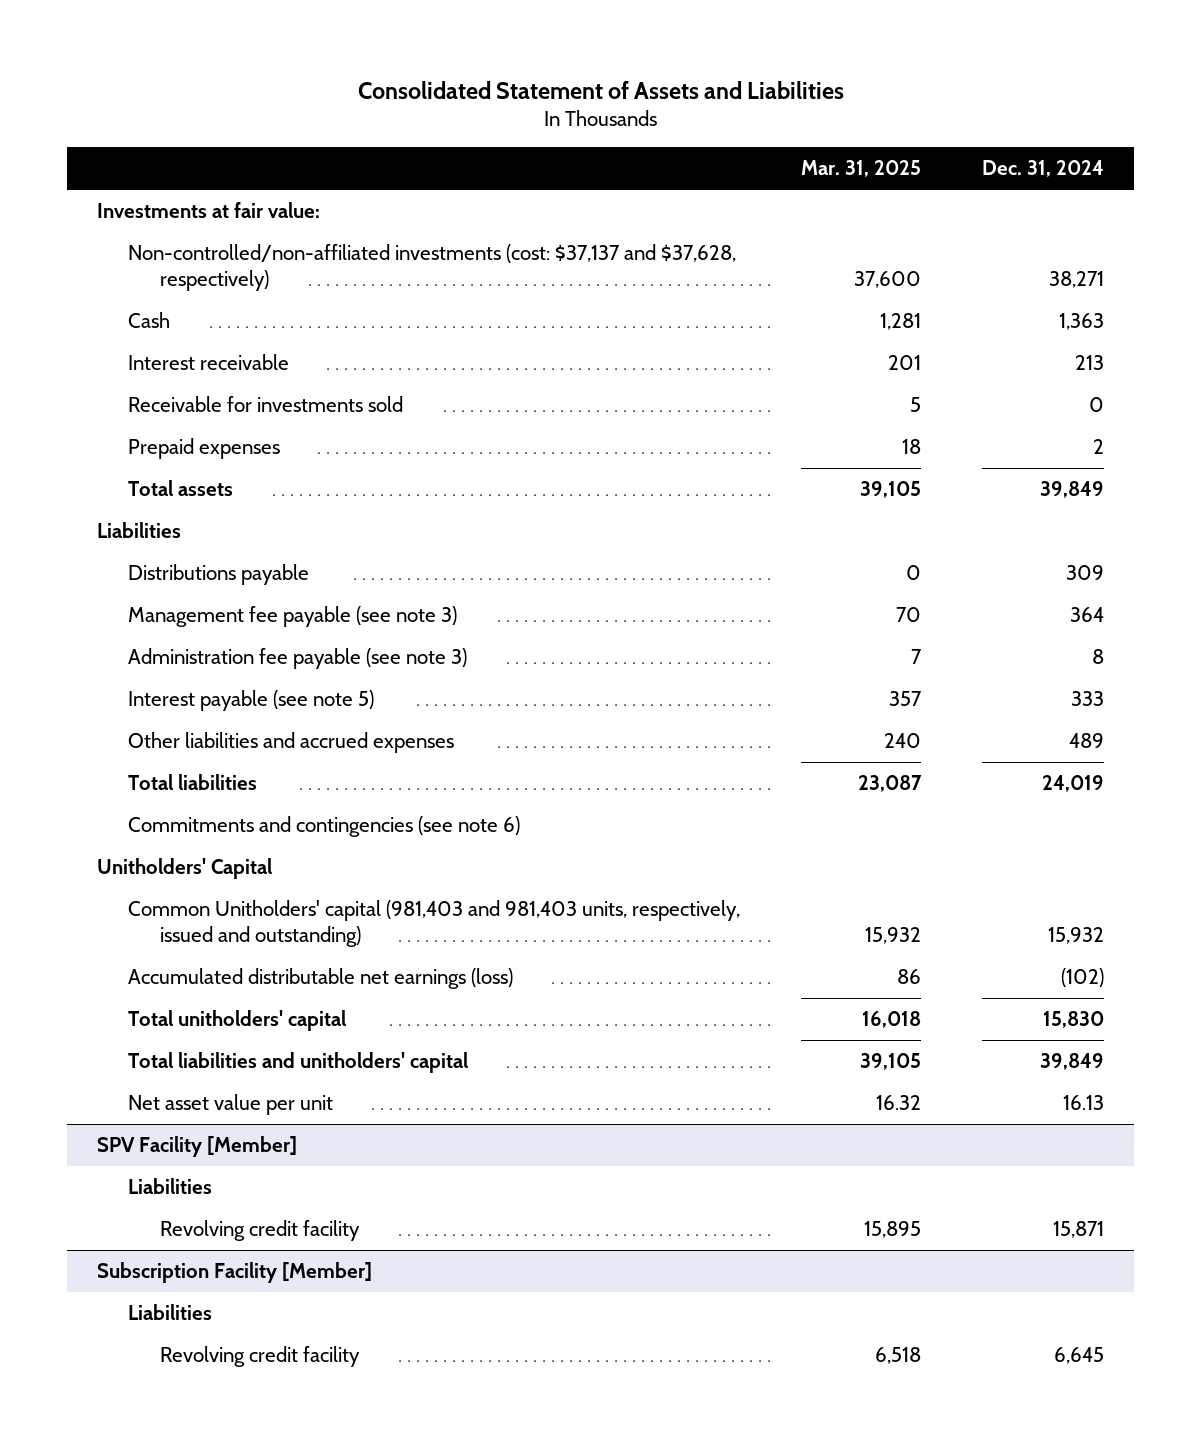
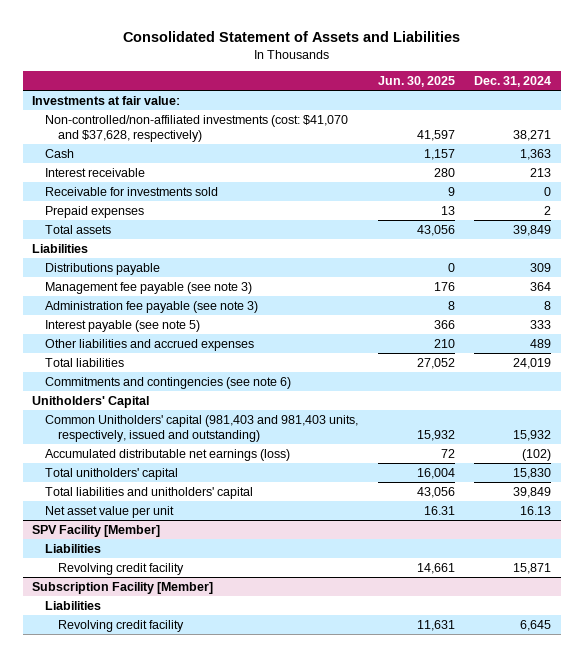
[801,160,922,178] Mar. 31, 2025 -> none
none -> [377,76,455,88] Jun. 30, 2025
[128,244,737,291] Non-controlled/non-affiliated investments (cost: $37,137 and $37,628, respectively) -> [45,114,349,142] Non-controlled/non-affiliated investments (cost: $41,070 and $37,628, respectively)

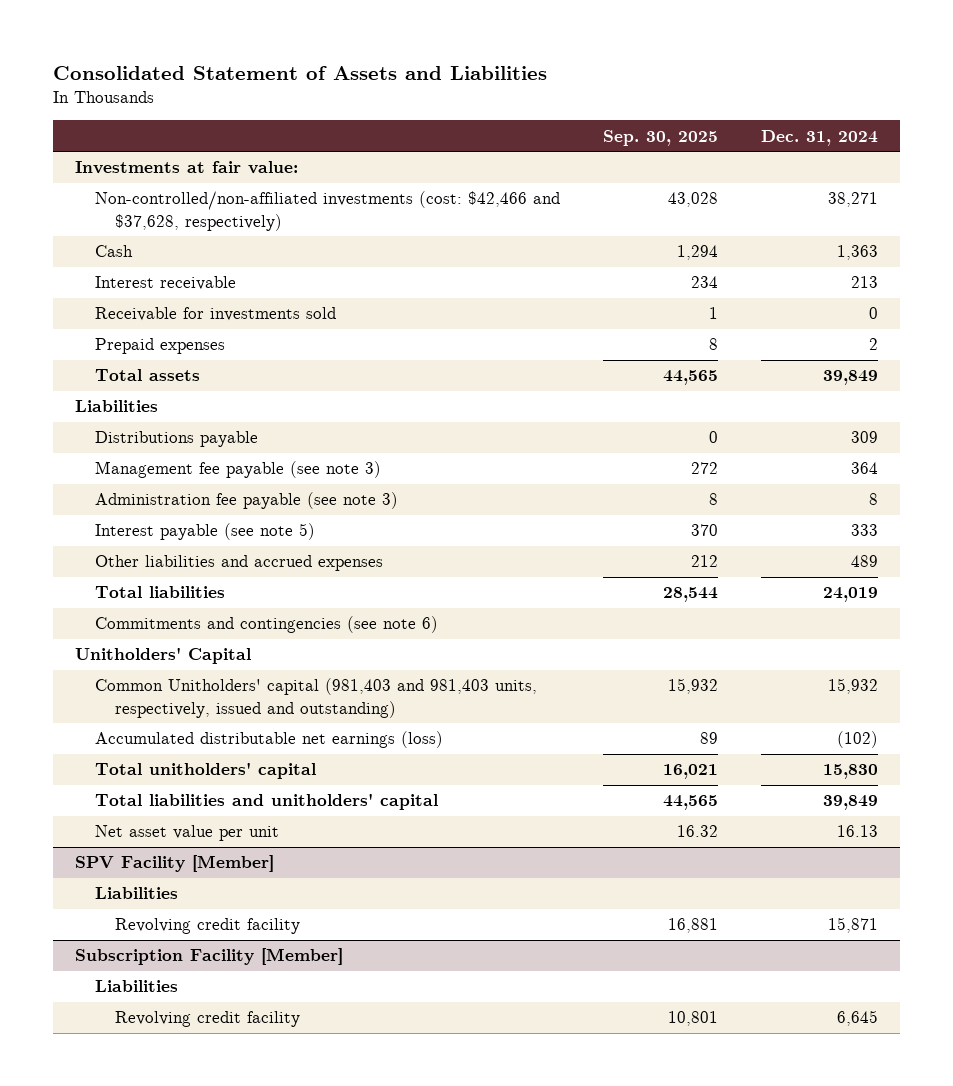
[377,76,455,88] Jun. 30, 2025 -> none
none -> [602,129,718,146] Sep. 30, 2025
[45,114,349,142] Non-controlled/non-affiliated investments (cost: $41,070 and $37,628, respectively) -> [94,191,560,231] Non-controlled/non-affiliated investments (cost: $42,466 and $37,628, respectively)

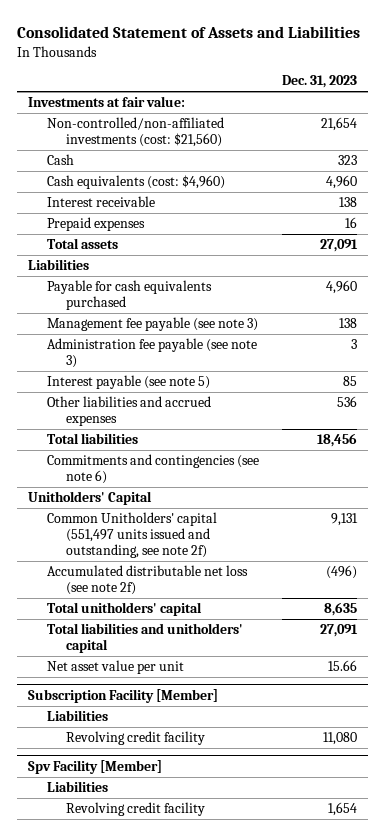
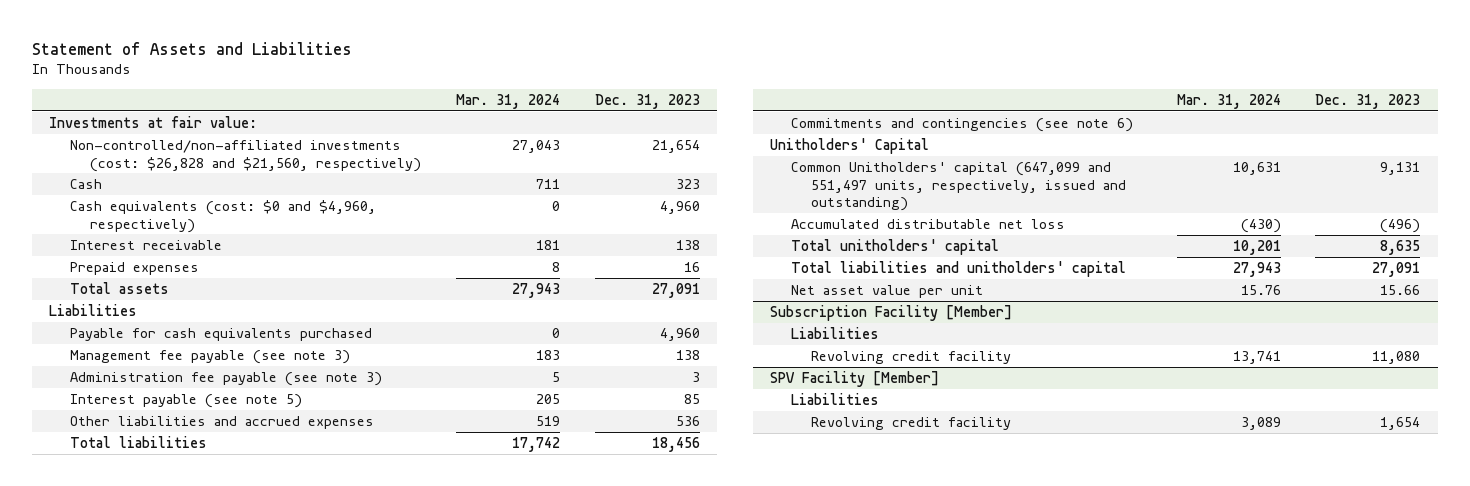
[17,26,361,39] Consolidated Statement of Assets and Liabilities -> [32,41,353,55] Statement of Assets and Liabilities
none -> [456,93,561,109] Mar. 31, 2024
[47,117,225,148] Non-controlled/non-affiliated investments (cost: $21,560) -> [69,139,422,172] Non-controlled/non-affiliated investments (cost: $26,828 and $21,560, respectively)
[47,175,226,190] Cash equivalents (cost: $4,960) -> [69,199,376,233] Cash equivalents (cost: $0 and $4,960, respectively)
[47,512,218,559] Common Unitholders' capital (551,497 units issued and outstanding, see note 2f) -> [790,161,1127,212] Common Unitholders' capital (647,099 and 551,497 units, respectively, issued and outstanding)
[47,565,249,596] Accumulated distributable net loss (see note 2f) -> [790,218,1065,229] Accumulated distributable net loss
[28,760,163,775] Spv Facility [Member] -> [770,370,940,387] SPV Facility [Member]

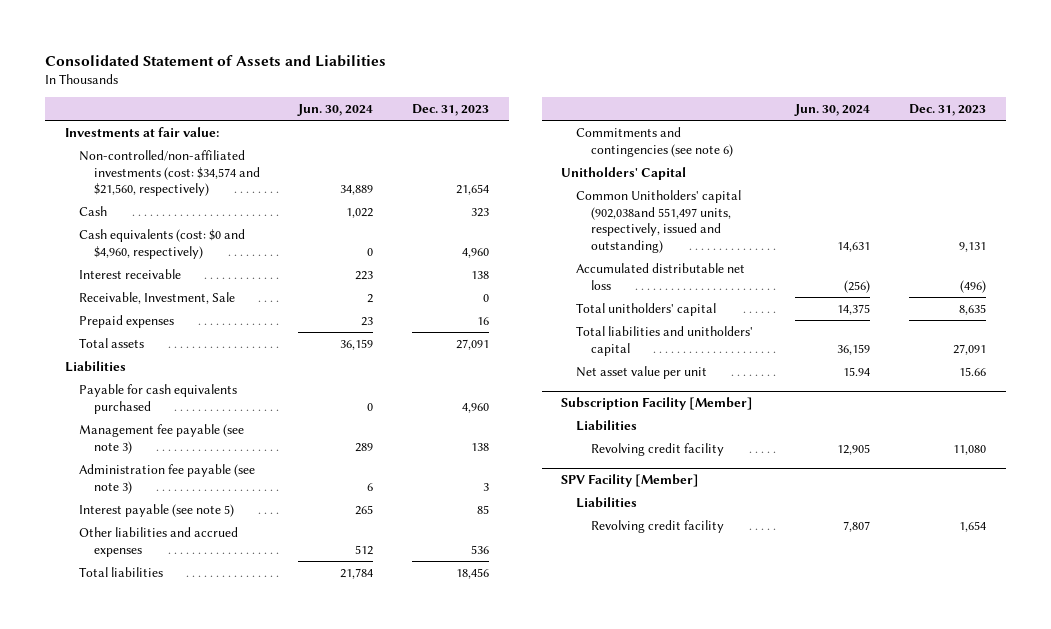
[32,41,353,55] Statement of Assets and Liabilities -> [45,54,387,67] Consolidated Statement of Assets and Liabilities
[456,93,561,109] Mar. 31, 2024 -> none
none -> [297,103,374,116] Jun. 30, 2024
[69,139,422,172] Non-controlled/non-affiliated investments (cost: $26,828 and $21,560, respectively) -> [79,149,260,197] Non-controlled/non-affiliated investments (cost: $34,574 and $21,560, respectively)
none -> [79,291,236,304] Receivable, Investment, Sale
[790,161,1127,212] Common Unitholders' capital (647,099 and 551,497 units, respectively, issued and outstanding) -> [575,189,741,253] Common Unitholders' capital (902,038and 551,497 units, respectively, issued and outstanding)

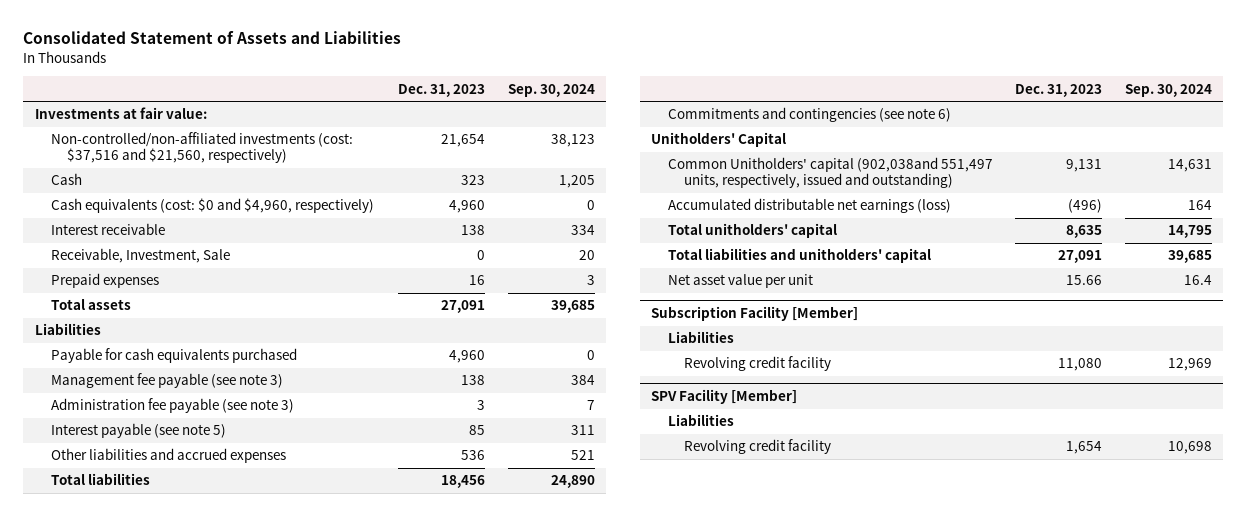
[297,103,374,116] Jun. 30, 2024 -> none
none -> [508,83,596,97] Sep. 30, 2024
[79,149,260,197] Non-controlled/non-affiliated investments (cost: $34,574 and $21,560, respectively) -> [50,132,353,164] Non-controlled/non-affiliated investments (cost: $37,516 and $21,560, respectively)
[575,262,745,290] Accumulated distributable net loss -> [667,198,951,214] Accumulated distributable net earnings (loss)

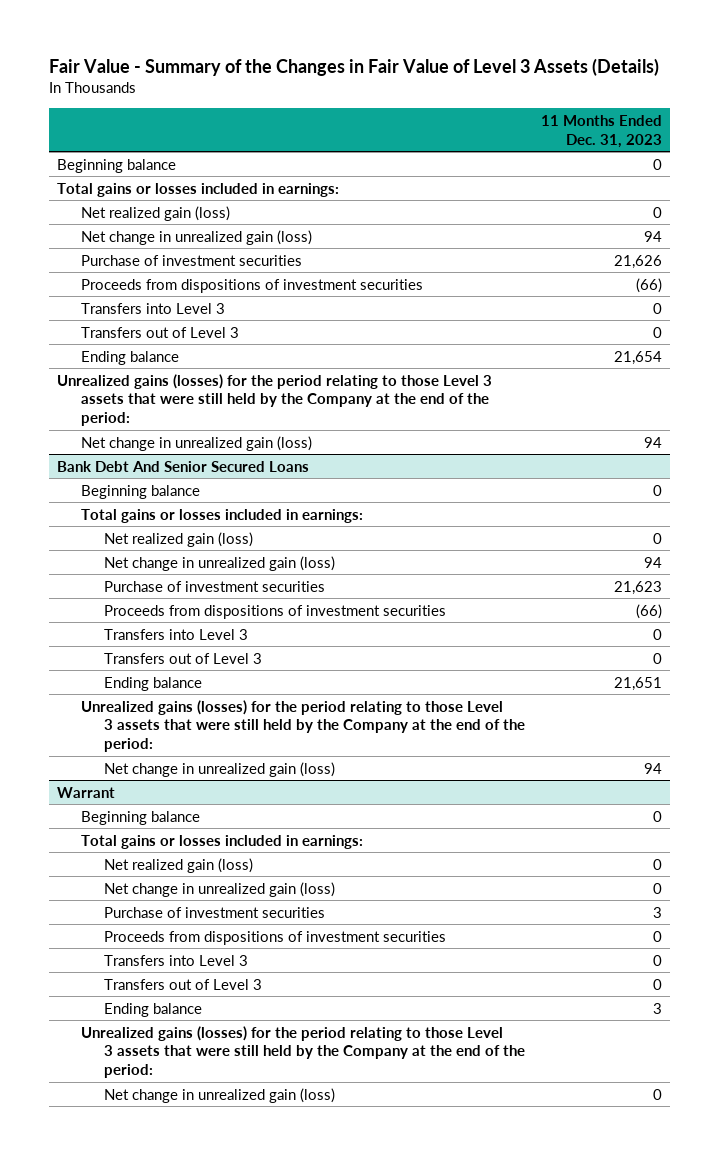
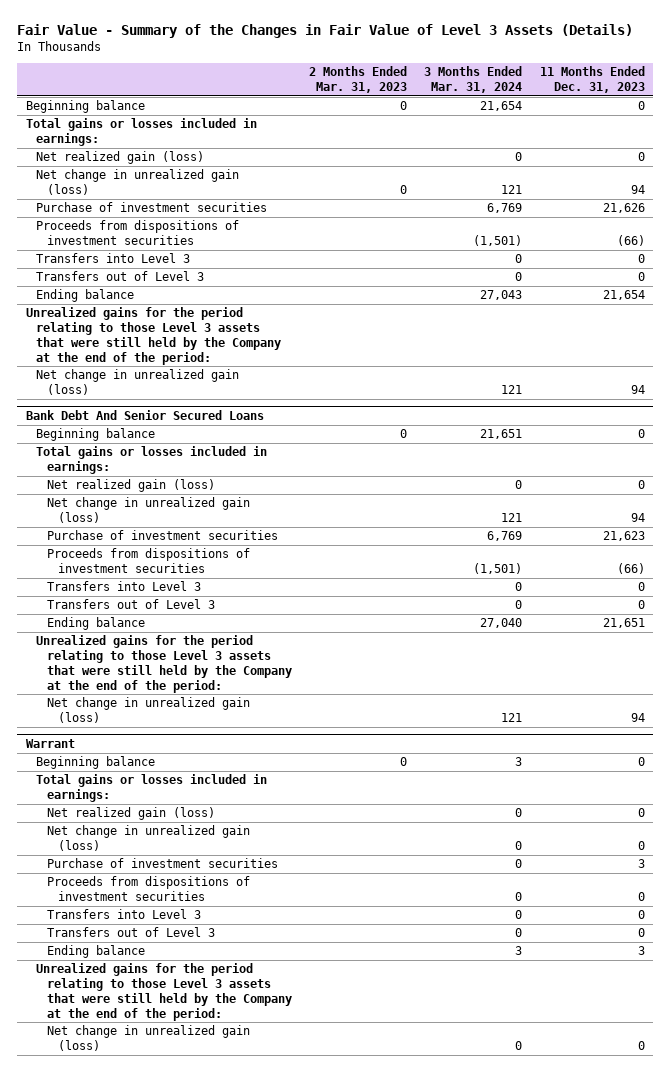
none -> [309,66,408,94] 2 Months Ended Mar. 31, 2023
none -> [424,66,523,94] 3 Months Ended Mar. 31, 2024
[57,373,493,427] Unrealized gains (losses) for the period relating to those Level 3 assets that were still held by the Company at the end of the period: -> [25,307,282,365] Unrealized gains for the period relating to those Level 3 assets that were still held by the Company at the end of the period:
[80,699,526,753] Unrealized gains (losses) for the period relating to those Level 3 assets that were still held by the Company at the end of the period: -> [36,635,293,693] Unrealized gains for the period relating to those Level 3 assets that were still held by the Company at the end of the period:
[80,1025,526,1079] Unrealized gains (losses) for the period relating to those Level 3 assets that were still held by the Company at the end of the period: -> [36,963,293,1021] Unrealized gains for the period relating to those Level 3 assets that were still held by the Company at the end of the period:

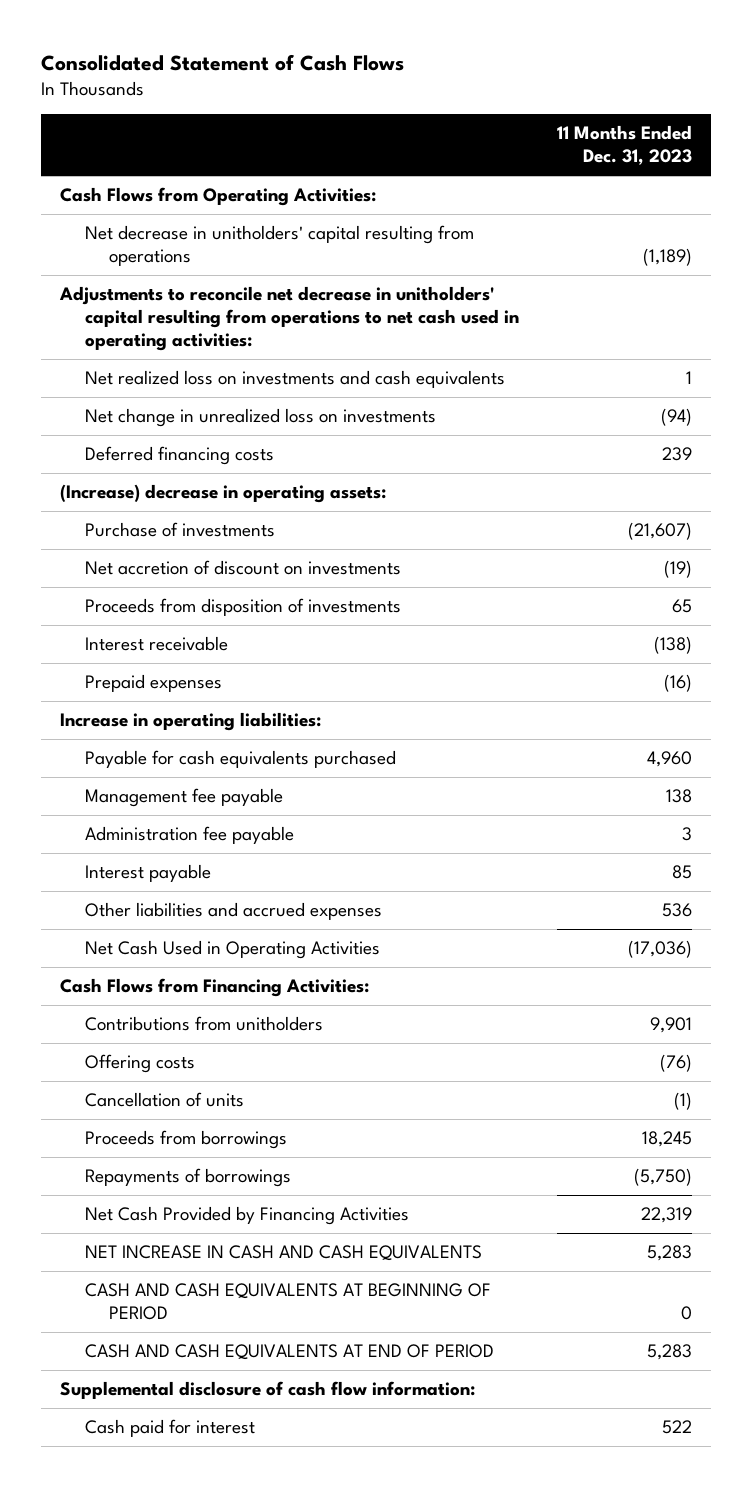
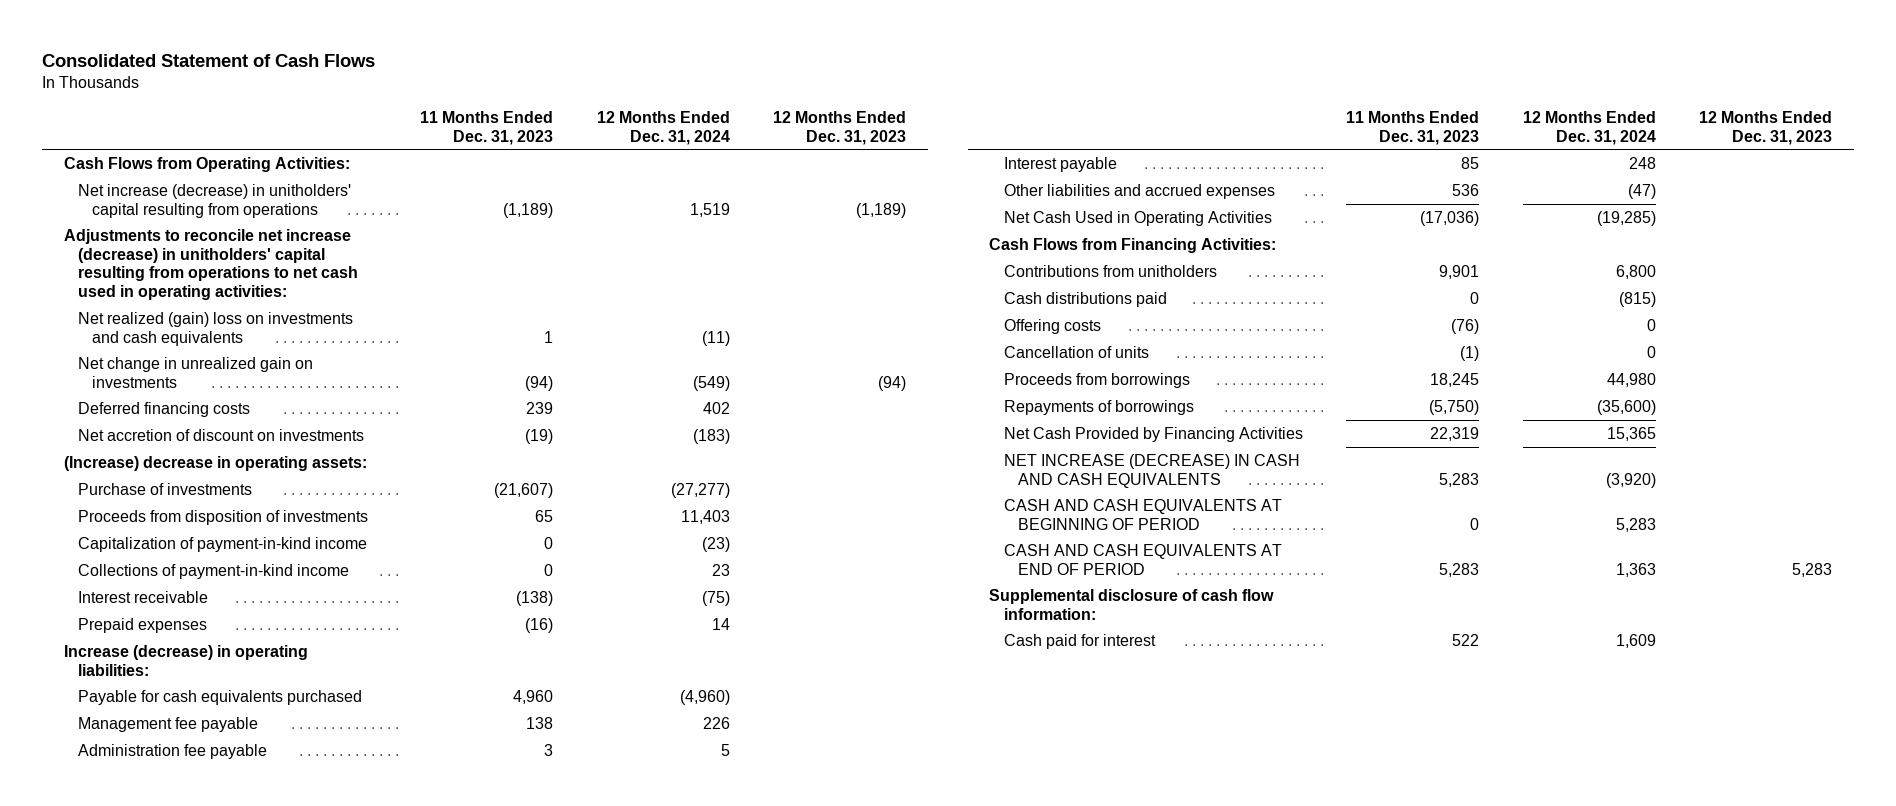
none -> [596,110,730,145] 12 Months Ended Dec. 31, 2024
none -> [773,110,907,145] 12 Months Ended Dec. 31, 2023
[84,225,474,267] Net decrease in unitholders' capital resulting from operations -> [78,183,352,218] Net increase (decrease) in unitholders' capital resulting from operations
[58,286,519,352] Adjustments to reconcile net decrease in unitholders' capital resulting from operations to net cash used in operating activities: -> [63,228,359,301] Adjustments to reconcile net increase (decrease) in unitholders' capital resulting from operations to net cash used in operating activities:
[84,370,505,389] Net realized loss on investments and cash equivalents -> [78,311,354,346] Net realized (gain) loss on investments and cash equivalents
[84,408,436,428] Net change in unrealized loss on investments -> [78,356,314,388] Net change in unrealized gain on investments
[84,560,401,576] Net accretion of discount on investments -> [78,428,365,441] Net accretion of discount on investments
none -> [78,536,368,552] Capitalization of payment-in-kind income
none -> [78,563,350,579] Collections of payment-in-kind income
[59,712,321,732] Increase in operating liabilities: -> [63,644,308,676] Increase (decrease) in operating liabilities:
none -> [1003,291,1167,307] Cash distributions paid
[84,1245,482,1262] NET INCREASE IN CASH AND CASH EQUIVALENTS -> [1003,453,1300,488] NET INCREASE (DECREASE) IN CASH AND CASH EQUIVALENTS

